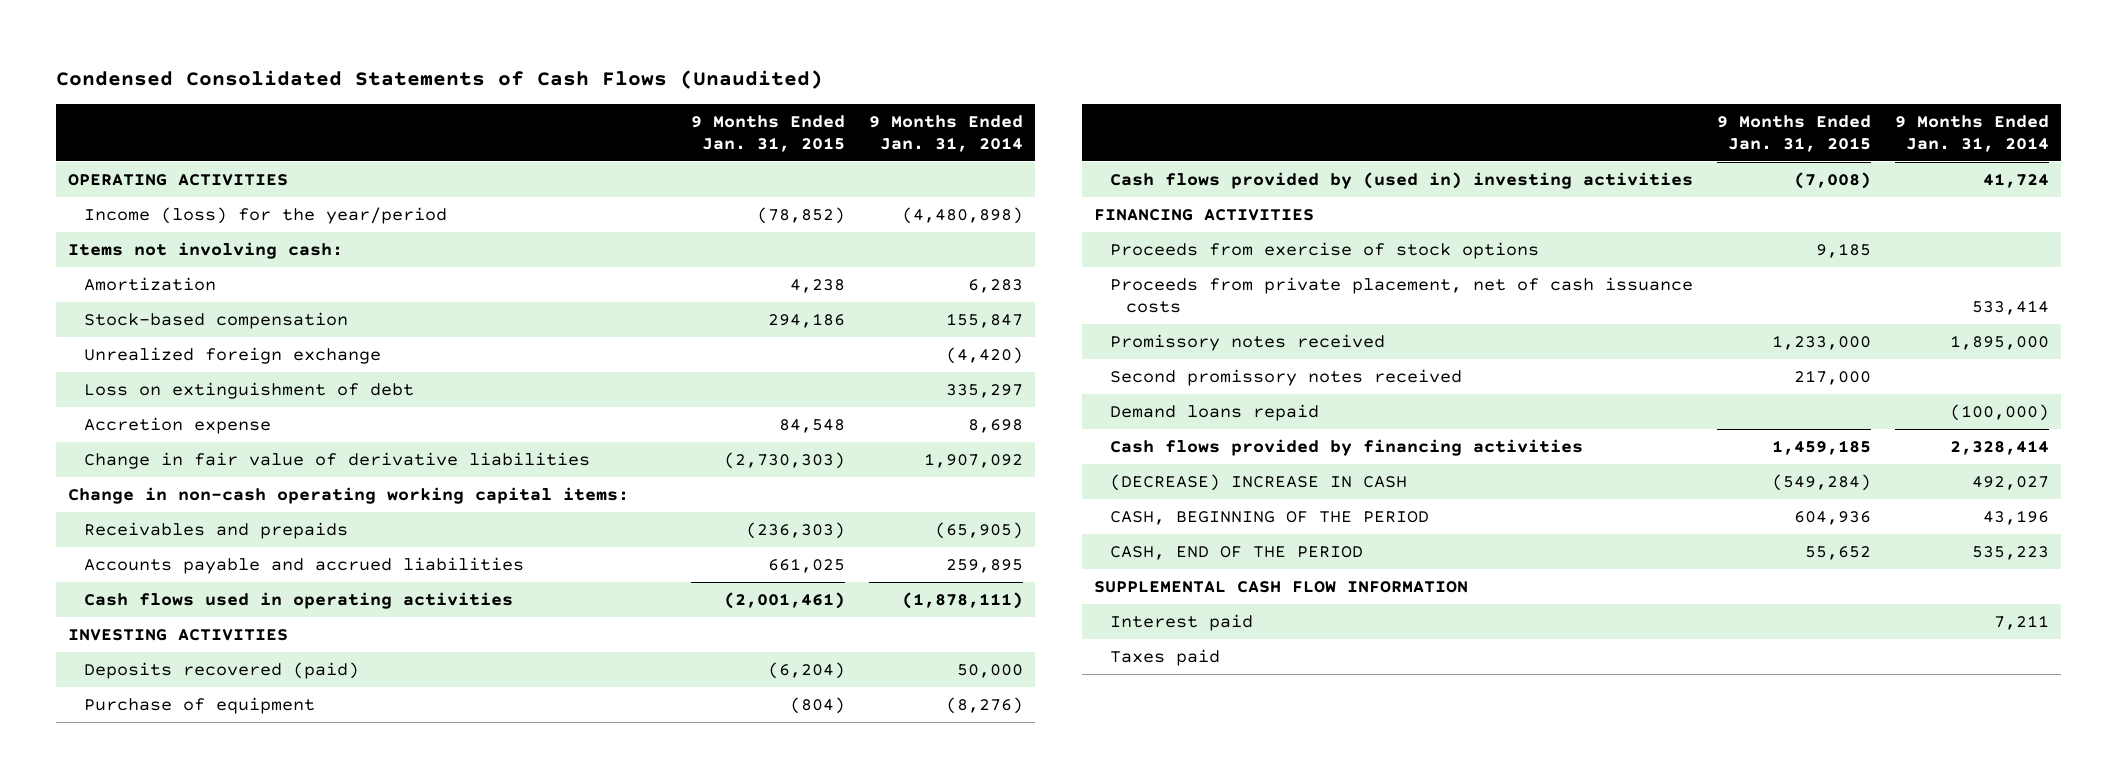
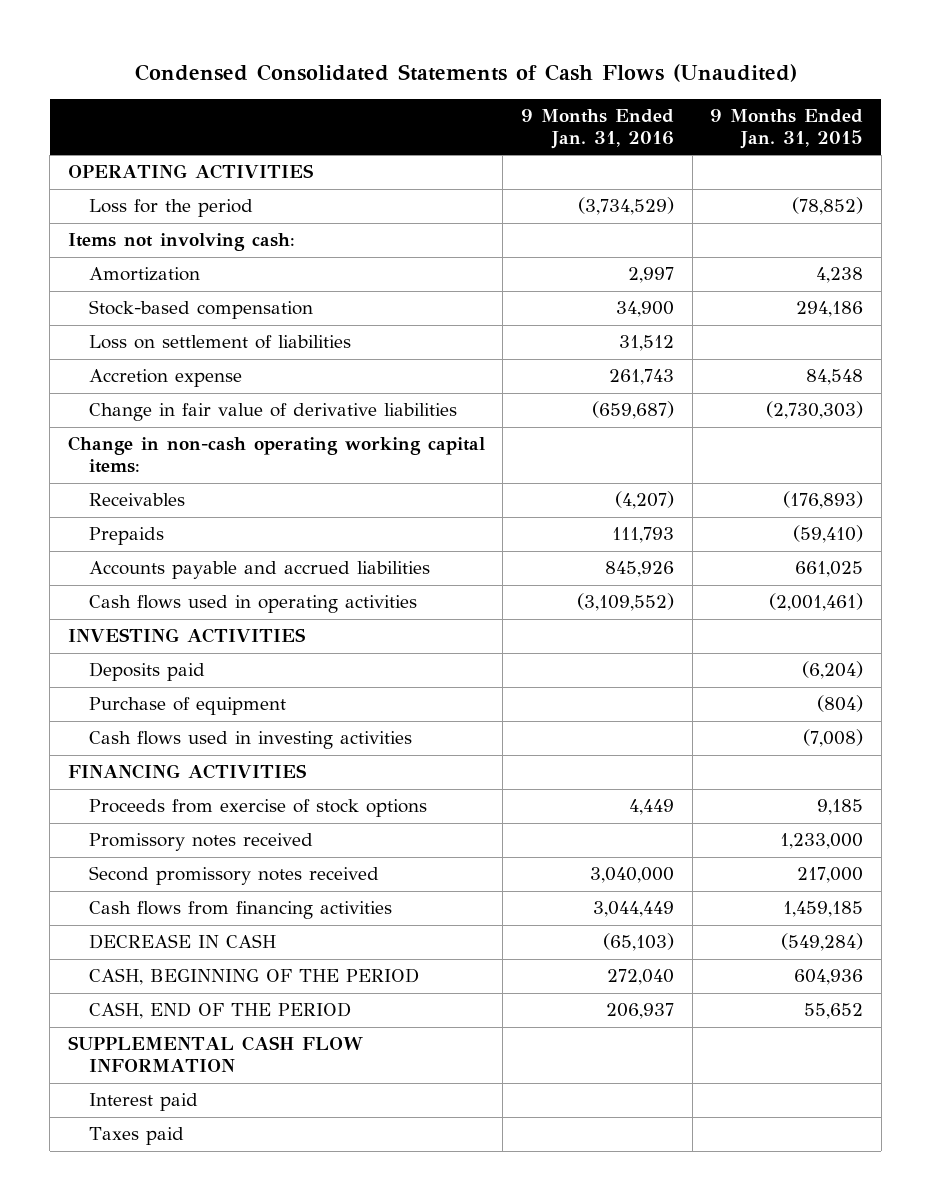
[869,114,1024,152] 9 Months Ended Jan. 31, 2014 -> none
none -> [521,109,675,150] 9 Months Ended Jan. 31, 2016
[84,206,448,224] Income (loss) for the year/period -> [88,199,253,218] Loss for the period
[84,346,382,364] Unrealized foreign exchange -> none
[84,381,415,399] Loss on extinguishment of debt -> [88,335,351,350] Loss on settlement of liabilities
[84,521,349,539] Receivables and prepaids -> [88,493,185,507] Receivables
[746,521,846,539] (236,303) -> [783,491,864,510] (176,893)
none -> [88,527,164,546] Prepaids
[84,661,360,679] Deposits recovered (paid) -> [88,662,205,682] Deposits paid
[1110,171,1694,189] Cash flows provided by (used in) investing activities -> [88,731,412,750] Cash flows used in investing activities
[1110,276,1694,313] Proceeds from private placement, net of cash issuance costs -> none
[1110,403,1320,421] Demand loans repaid -> none
[1110,438,1584,456] Cash flows provided by financing activities -> [88,901,392,920] Cash flows from financing activities
[1110,473,1408,491] (DECREASE) INCREASE IN CASH -> [88,934,276,950] DECREASE IN CASH

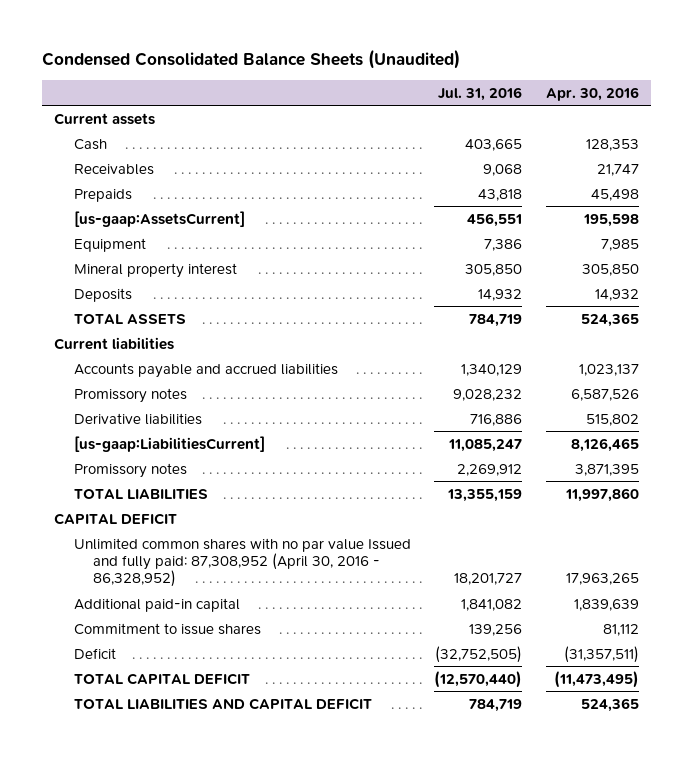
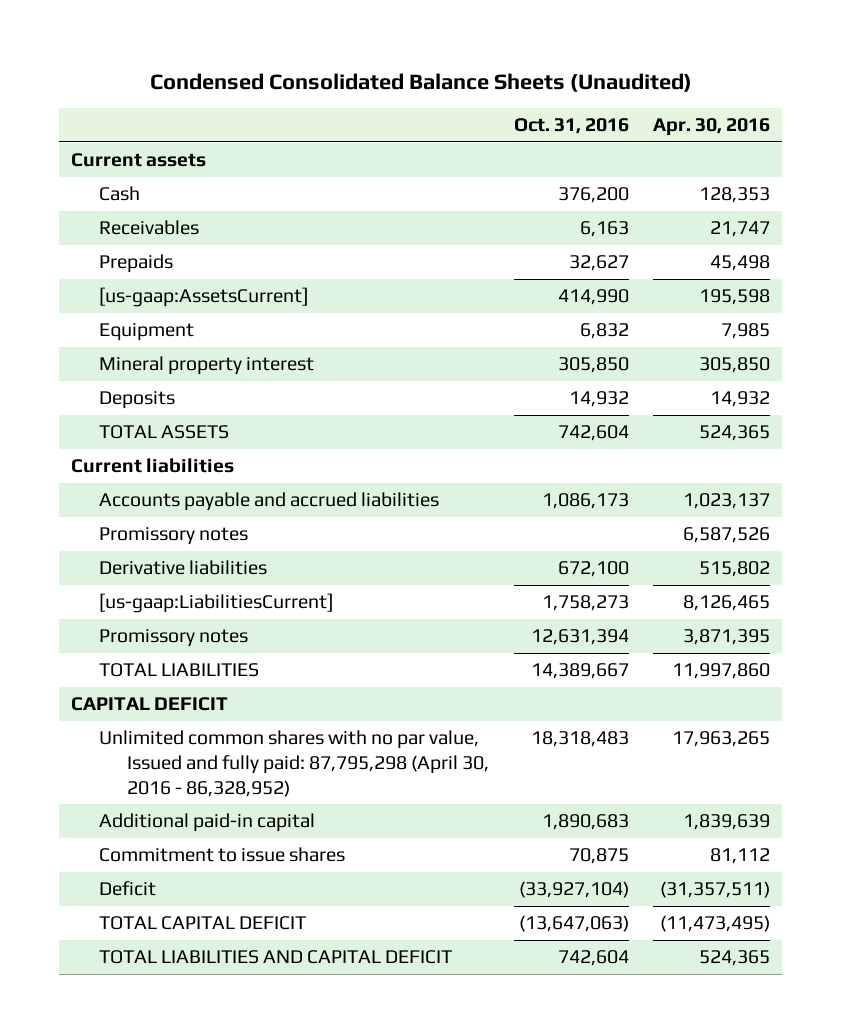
[438,86,523,101] Jul. 31, 2016 -> none
none -> [513,118,629,135] Oct. 31, 2016
[73,537,411,588] Unlimited common shares with no par value Issued and fully paid: 87,308,952 (April 30, 2016 - 86,328,952) -> [99,730,490,797] Unlimited common shares with no par value, Issued and fully paid: 87,795,298 (April 30, 2016 - 86,328,952)

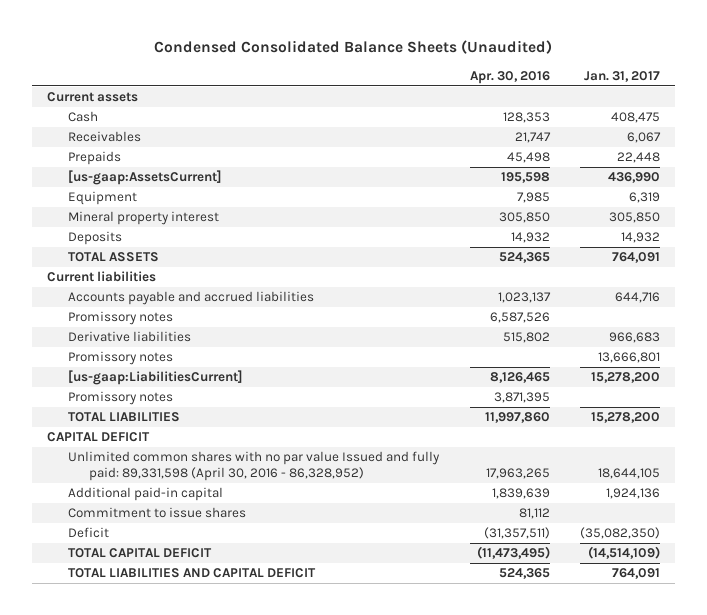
[513,118,629,135] Oct. 31, 2016 -> none
none -> [583,70,660,82] Jan. 31, 2017
none -> [68,351,174,366] Promissory notes
[99,730,490,797] Unlimited common shares with no par value, Issued and fully paid: 87,795,298 (April 30, 2016 - 86,328,952) -> [68,451,441,482] Unlimited common shares with no par value Issued and fully paid: 89,331,598 (April 30, 2016 - 86,328,952)

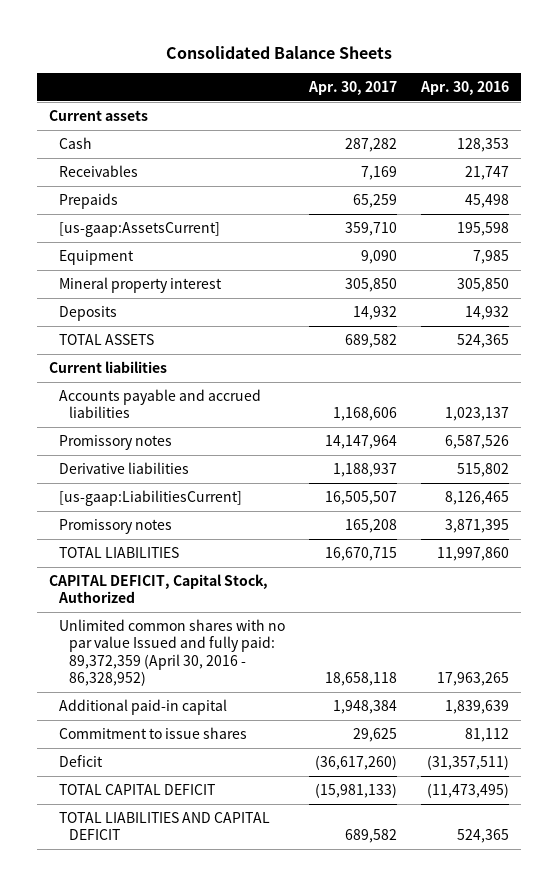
[154,40,553,55] Condensed Consolidated Balance Sheets (Unaudited) -> [166,45,393,59] Consolidated Balance Sheets
[583,70,660,82] Jan. 31, 2017 -> none
none -> [308,80,398,95] Apr. 30, 2017
[68,351,174,366] Promissory notes -> none
[47,432,151,443] CAPITAL DEFICIT -> [49,574,269,604] CAPITAL DEFICIT, Capital Stock, Authorized
[68,451,441,482] Unlimited common shares with no par value Issued and fully paid: 89,331,598 (April 30, 2016 - 86,328,952) -> [59,619,286,687] Unlimited common shares with no par value Issued and fully paid: 89,372,359 (April 30, 2016 - 86,328,952)

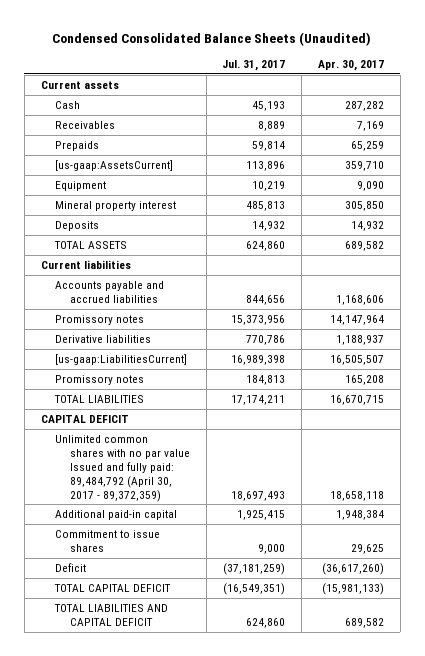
[166,45,393,59] Consolidated Balance Sheets -> [52,31,372,46] Condensed Consolidated Balance Sheets (Unaudited)
[420,80,510,95] Apr. 30, 2016 -> none
none -> [222,60,286,72] Jul. 31, 2017
[49,574,269,604] CAPITAL DEFICIT, Capital Stock, Authorized -> [40,414,129,423] CAPITAL DEFICIT
[59,619,286,687] Unlimited common shares with no par value Issued and fully paid: 89,372,359 (April 30, 2016 - 86,328,952) -> [55,434,190,502] Unlimited common shares with no par value Issued and fully paid: 89,484,792 (April 30, 2017 - 89,372,359)

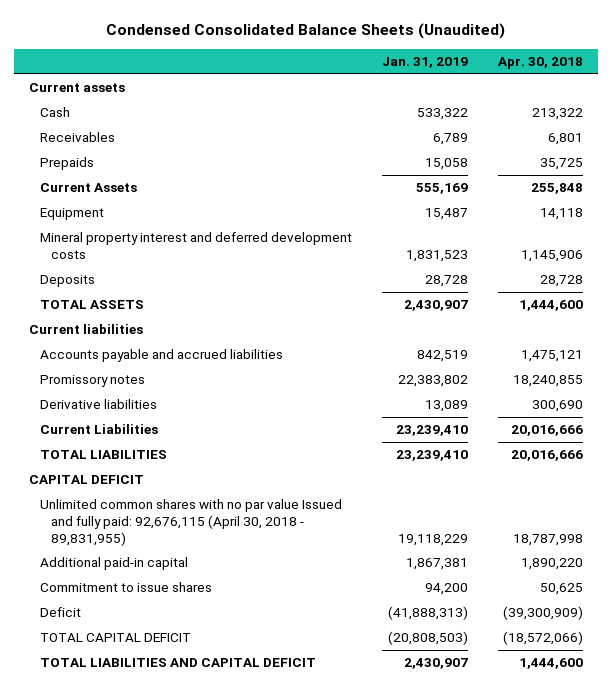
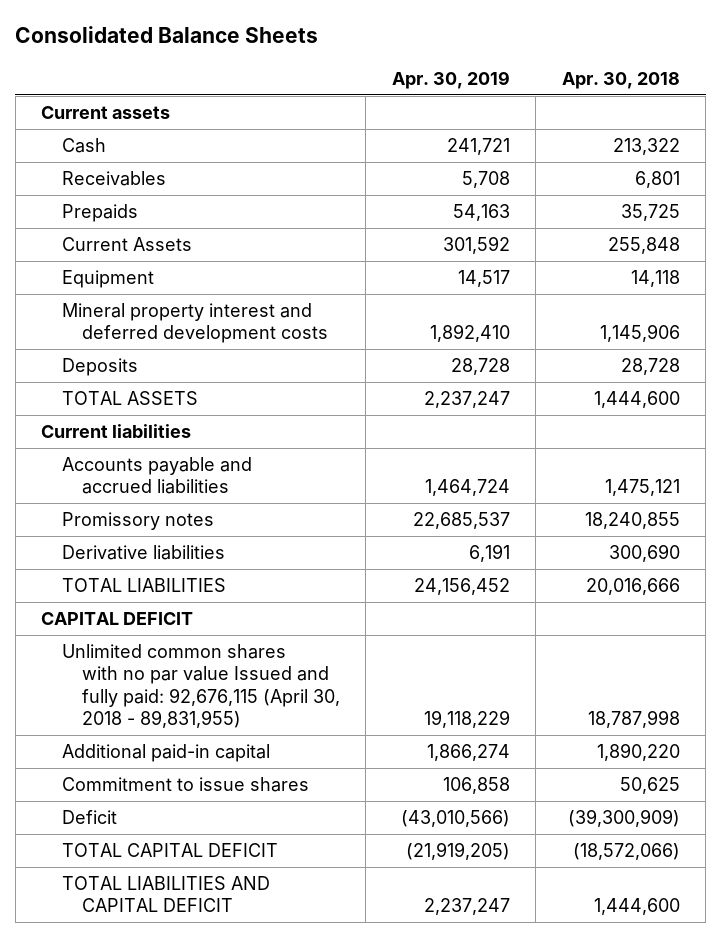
[105,22,505,39] Condensed Consolidated Balance Sheets (Unaudited) -> [15,26,319,44] Consolidated Balance Sheets
[381,57,468,69] Jan. 31, 2019 -> none
none -> [391,70,510,89] Apr. 30, 2019
[39,424,158,435] Current Liabilities -> none

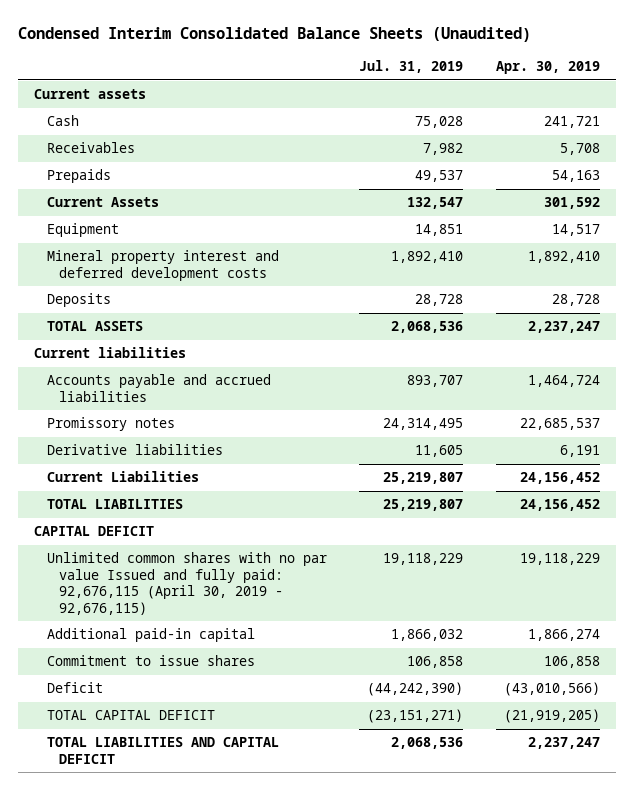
[15,26,319,44] Consolidated Balance Sheets -> [18,27,532,43] Condensed Interim Consolidated Balance Sheets (Unaudited)
[561,71,680,89] Apr. 30, 2018 -> none
none -> [359,60,464,74] Jul. 31, 2019
none -> [46,471,199,483] Current Liabilities
[61,644,340,729] Unlimited common shares with no par value Issued and fully paid: 92,676,115 (April 30, 2018 - 89,831,955) -> [46,552,327,615] Unlimited common shares with no par value Issued and fully paid: 92,676,115 (April 30, 2019 - 92,676,115)

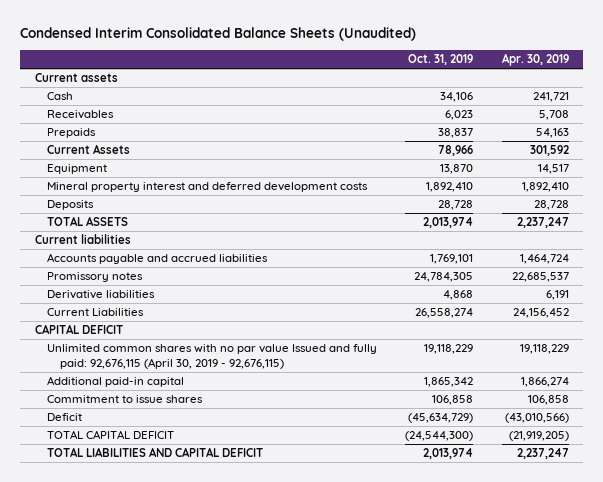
[359,60,464,74] Jul. 31, 2019 -> none
none -> [408,54,474,66] Oct. 31, 2019
[46,499,183,510] TOTAL LIABILITIES -> none

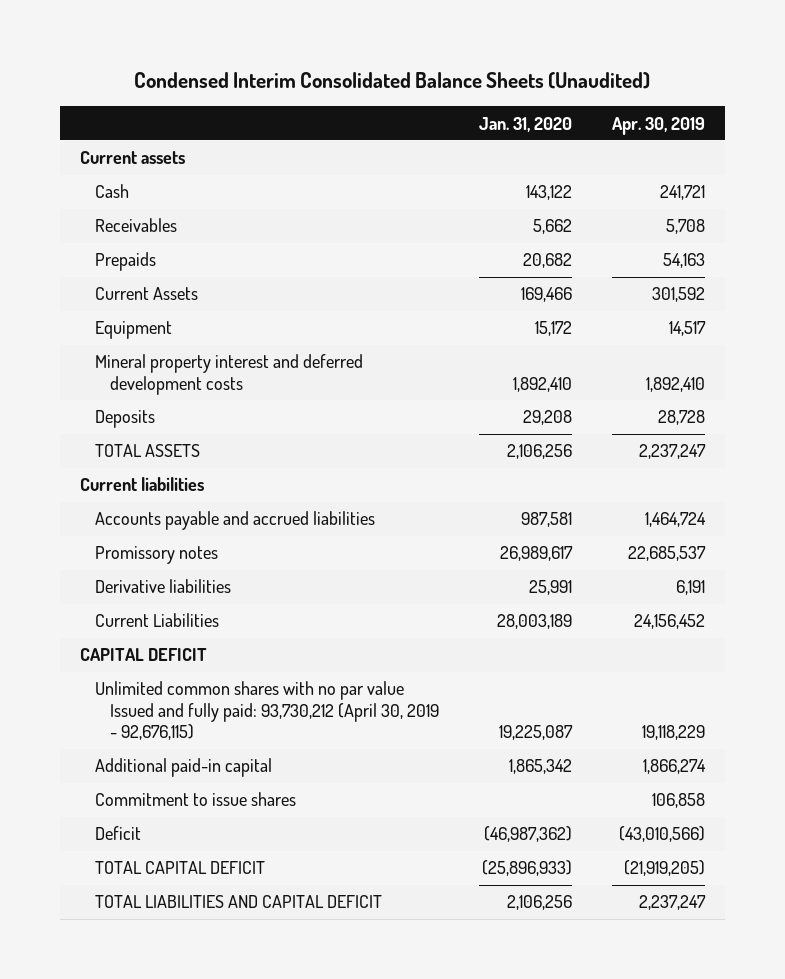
[408,54,474,66] Oct. 31, 2019 -> none
none -> [478,116,572,132] Jan. 31, 2020
[47,344,378,369] Unlimited common shares with no par value Issued and fully paid: 92,676,115 (April 30, 2019 - 92,676,115) -> [95,681,440,741] Unlimited common shares with no par value Issued and fully paid: 93,730,212 (April 30, 2019 - 92,676,115)

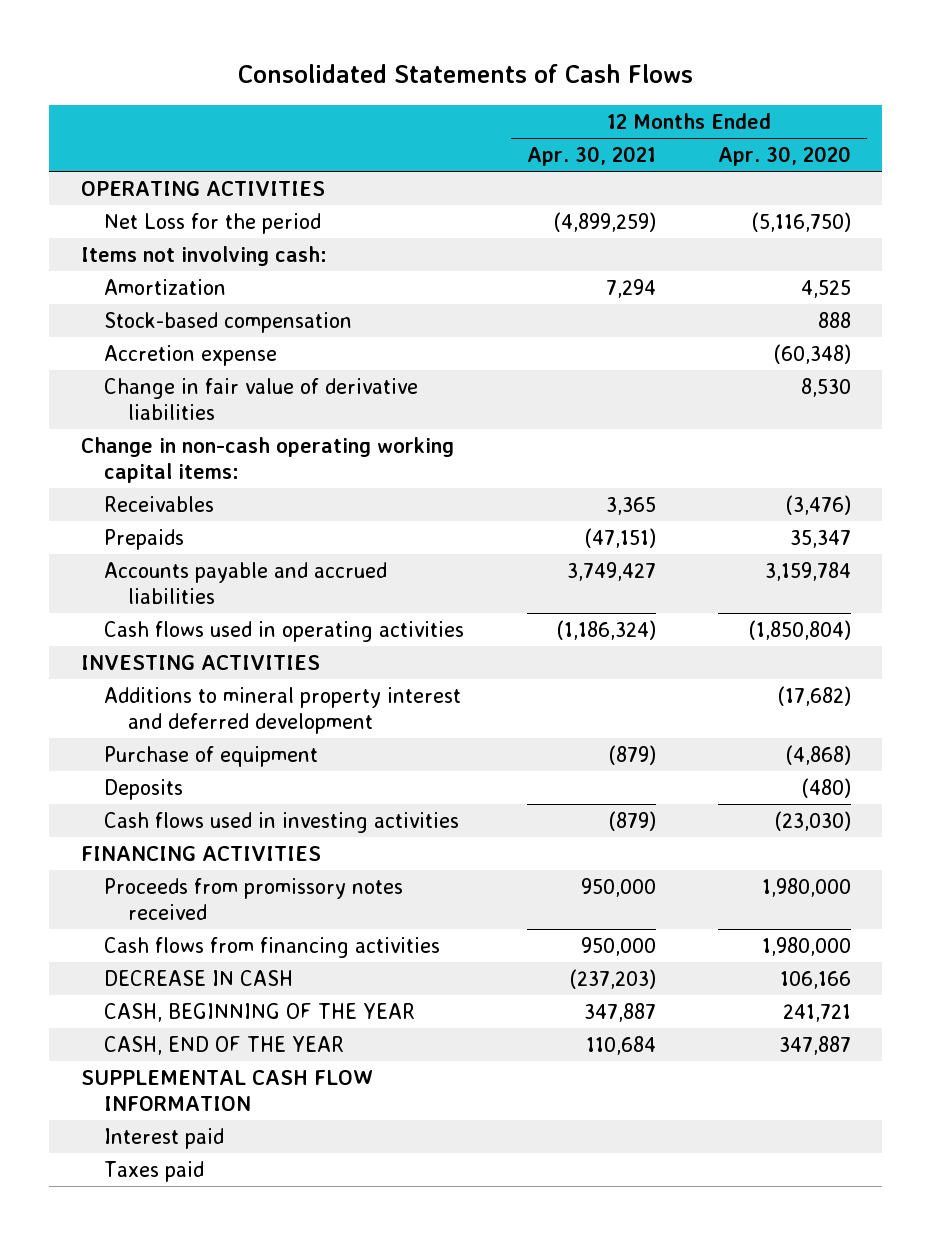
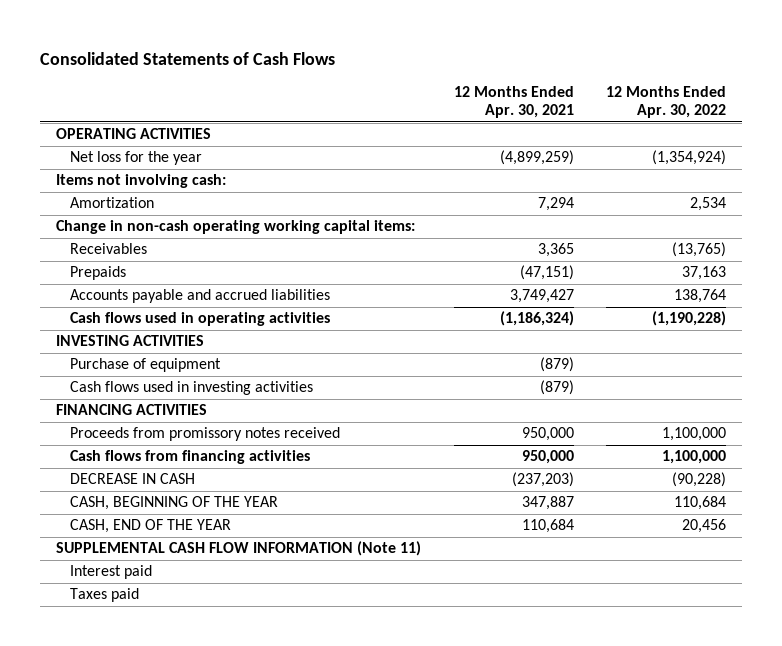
[718,146,852,167] Apr. 30, 2020 -> none
none -> [605,86,726,119] 12 Months Ended Apr. 30, 2022
[104,213,322,235] Net Loss for the period -> [70,151,203,166] Net loss for the year
[104,312,353,334] Stock-based compensation -> none
[104,345,278,367] Accretion expense -> none
[104,378,419,420] Change in fair value of derivative liabilities -> none
[104,687,462,734] Additions to mineral property interest and deferred development -> none
[104,779,184,801] Deposits -> none
[80,1070,373,1111] SUPPLEMENTAL CASH FLOW INFORMATION -> [56,541,422,557] SUPPLEMENTAL CASH FLOW INFORMATION (Note 11)

